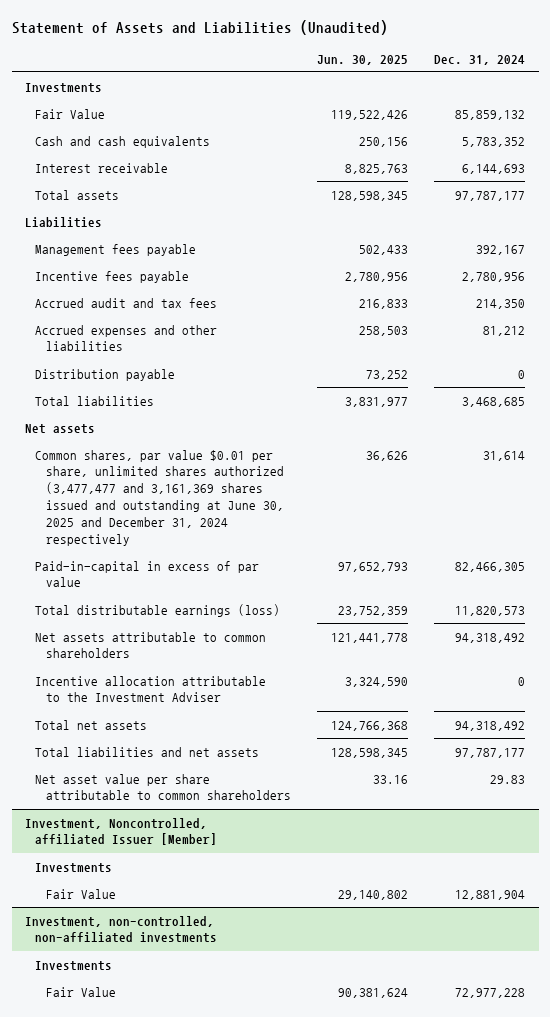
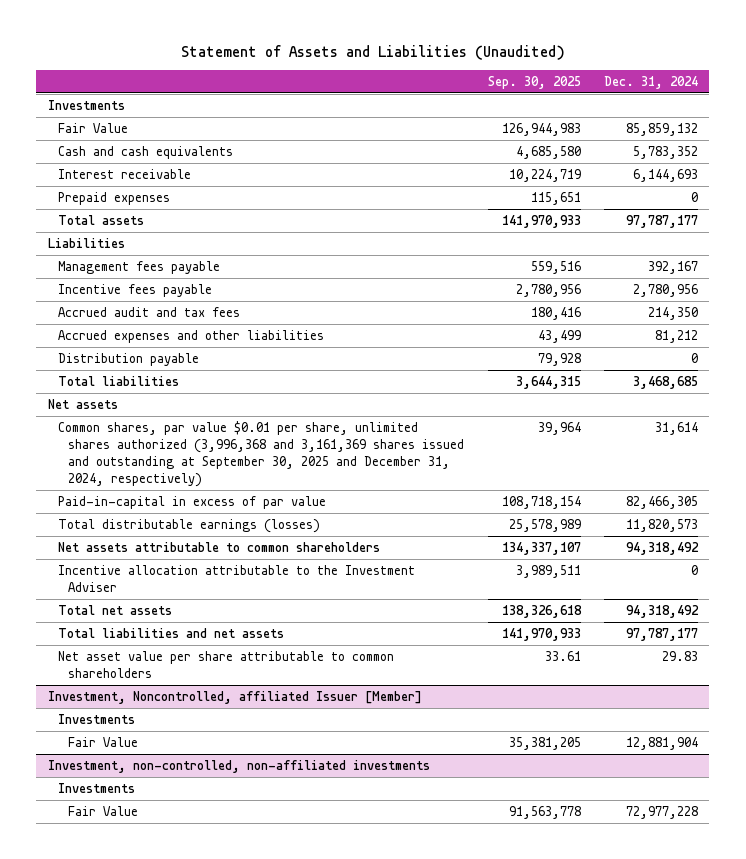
[316,54,408,65] Jun. 30, 2025 -> none
none -> [487,75,581,89] Sep. 30, 2025
none -> [58,192,171,206] Prepaid expenses
[35,449,284,546] Common shares, par value $0.01 per share, unlimited shares authorized (3,477,477 and 3,161,369 shares issued and outstanding at June 30, 2025 and December 31, 2024 respectively -> [58,421,465,487] Common shares, par value $0.01 per share, unlimited shares authorized (3,996,368 and 3,161,369 shares issued and outstanding at September 30, 2025 and December 31, 2024, respectively)
[35,603,281,617] Total distributable earnings (loss) -> [58,519,321,534] Total distributable earnings (losses)

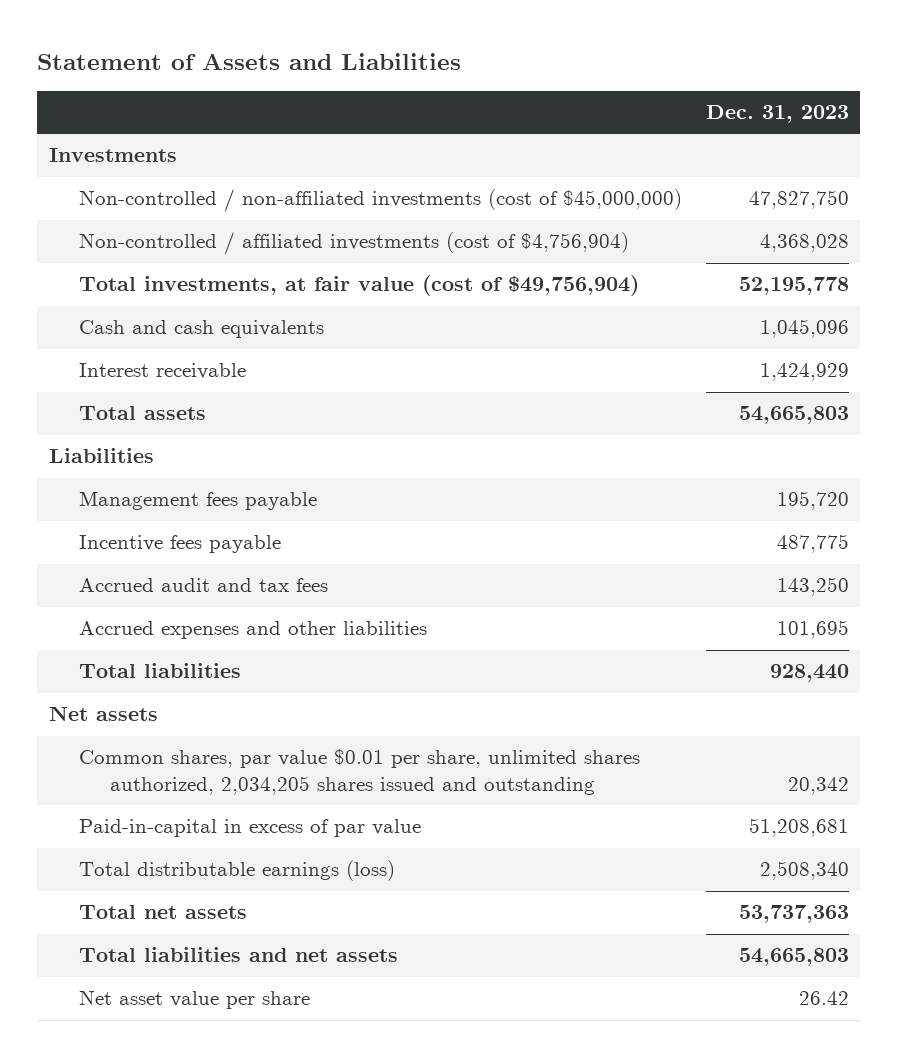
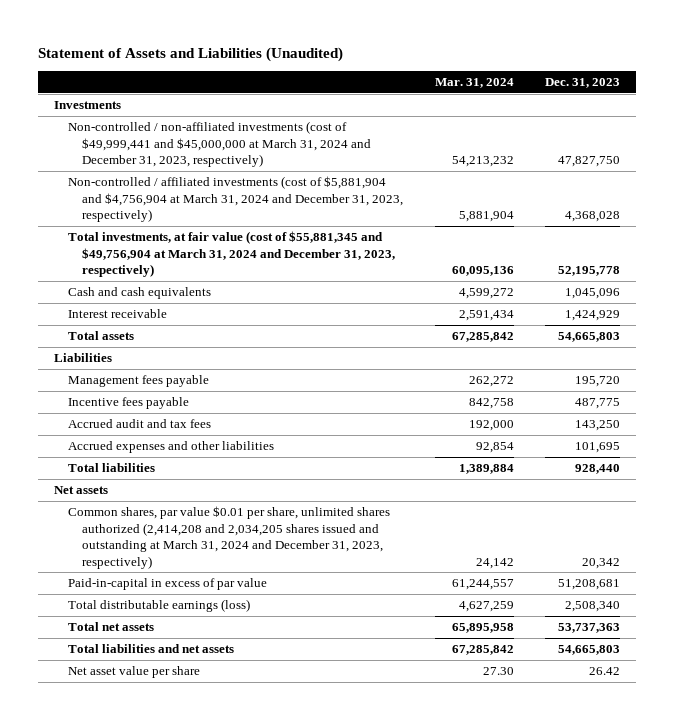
[37,52,462,70] Statement of Assets and Liabilities -> [37,46,343,62] Statement of Assets and Liabilities (Unaudited)
none -> [434,77,514,88] Mar. 31, 2024
[79,189,683,213] Non-controlled / non-affiliated investments (cost of $45,000,000) -> [67,121,371,168] Non-controlled / non-affiliated investments (cost of $49,999,441 and $45,000,000 at March 31, 2024 and December 31, 2023, respectively)
[79,232,630,256] Non-controlled / affiliated investments (cost of $4,756,904) -> [67,176,403,223] Non-controlled / affiliated investments (cost of $5,881,904 and $4,756,904 at March 31, 2024 and December 31, 2023, respectively)
[79,275,640,297] Total investments, at fair value (cost of $49,756,904) -> [67,231,395,278] Total investments, at fair value (cost of $55,881,345 and $49,756,904 at March 31, 2024 and December 31, 2023, respectively)
[79,749,641,795] Common shares, par value $0.01 per share, unlimited shares authorized, 2,034,205 shares issued and outstanding -> [67,506,390,569] Common shares, par value $0.01 per share, unlimited shares authorized (2,414,208 and 2,034,205 shares issued and outstanding at March 31, 2024 and December 31, 2023, respectively)

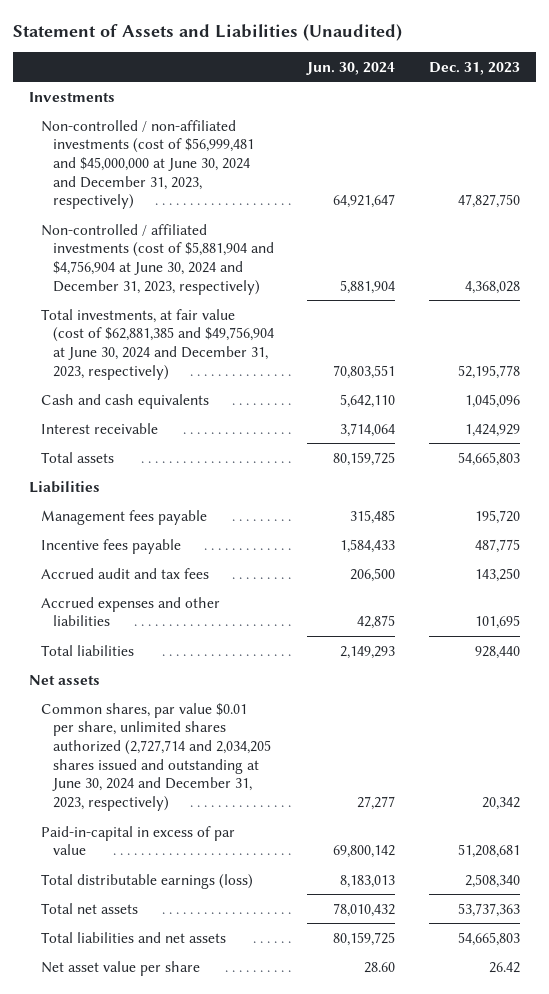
[434,77,514,88] Mar. 31, 2024 -> none
none -> [306,61,396,75] Jun. 30, 2024
[67,121,371,168] Non-controlled / non-affiliated investments (cost of $49,999,441 and $45,000,000 at March 31, 2024 and December 31, 2023, respectively) -> [41,119,255,210] Non-controlled / non-affiliated investments (cost of $56,999,481 and $45,000,000 at June 30, 2024 and December 31, 2023, respectively)
[67,176,403,223] Non-controlled / affiliated investments (cost of $5,881,904 and $4,756,904 at March 31, 2024 and December 31, 2023, respectively) -> [41,223,275,295] Non-controlled / affiliated investments (cost of $5,881,904 and $4,756,904 at June 30, 2024 and December 31, 2023, respectively)
[67,231,395,278] Total investments, at fair value (cost of $55,881,345 and $49,756,904 at March 31, 2024 and December 31, 2023, respectively) -> [41,308,275,380] Total investments, at fair value (cost of $62,881,385 and $49,756,904 at June 30, 2024 and December 31, 2023, respectively)
[67,506,390,569] Common shares, par value $0.01 per share, unlimited shares authorized (2,414,208 and 2,034,205 shares issued and outstanding at March 31, 2024 and December 31, 2023, respectively) -> [41,702,272,812] Common shares, par value $0.01 per share, unlimited shares authorized (2,727,714 and 2,034,205 shares issued and outstanding at June 30, 2024 and December 31, 2023, respectively)

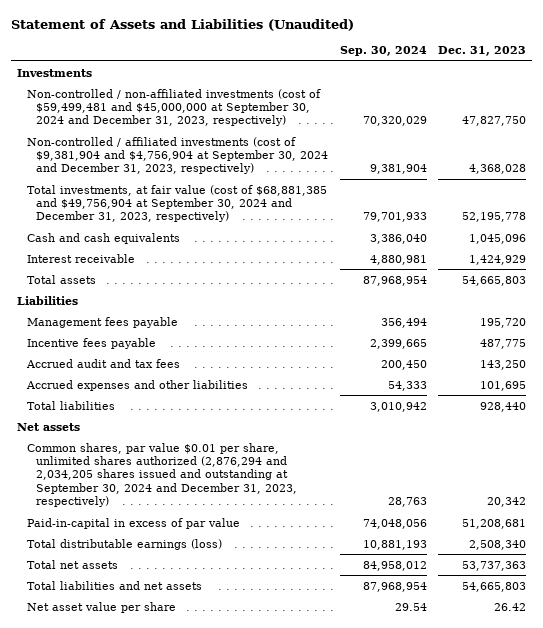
[306,61,396,75] Jun. 30, 2024 -> none
none -> [339,46,427,57] Sep. 30, 2024
[41,119,255,210] Non-controlled / non-affiliated investments (cost of $56,999,481 and $45,000,000 at June 30, 2024 and December 31, 2023, respectively) -> [26,88,321,127] Non-controlled / non-affiliated investments (cost of $59,499,481 and $45,000,000 at September 30, 2024 and December 31, 2023, respectively)
[41,223,275,295] Non-controlled / affiliated investments (cost of $5,881,904 and $4,756,904 at June 30, 2024 and December 31, 2023, respectively) -> [26,136,329,175] Non-controlled / affiliated investments (cost of $9,381,904 and $4,756,904 at September 30, 2024 and December 31, 2023, respectively)
[41,308,275,380] Total investments, at fair value (cost of $62,881,385 and $49,756,904 at June 30, 2024 and December 31, 2023, respectively) -> [26,184,327,223] Total investments, at fair value (cost of $68,881,385 and $49,756,904 at September 30, 2024 and December 31, 2023, respectively)
[41,702,272,812] Common shares, par value $0.01 per share, unlimited shares authorized (2,727,714 and 2,034,205 shares issued and outstanding at June 30, 2024 and December 31, 2023, respectively) -> [26,442,298,508] Common shares, par value $0.01 per share, unlimited shares authorized (2,876,294 and 2,034,205 shares issued and outstanding at September 30, 2024 and December 31, 2023, respectively)

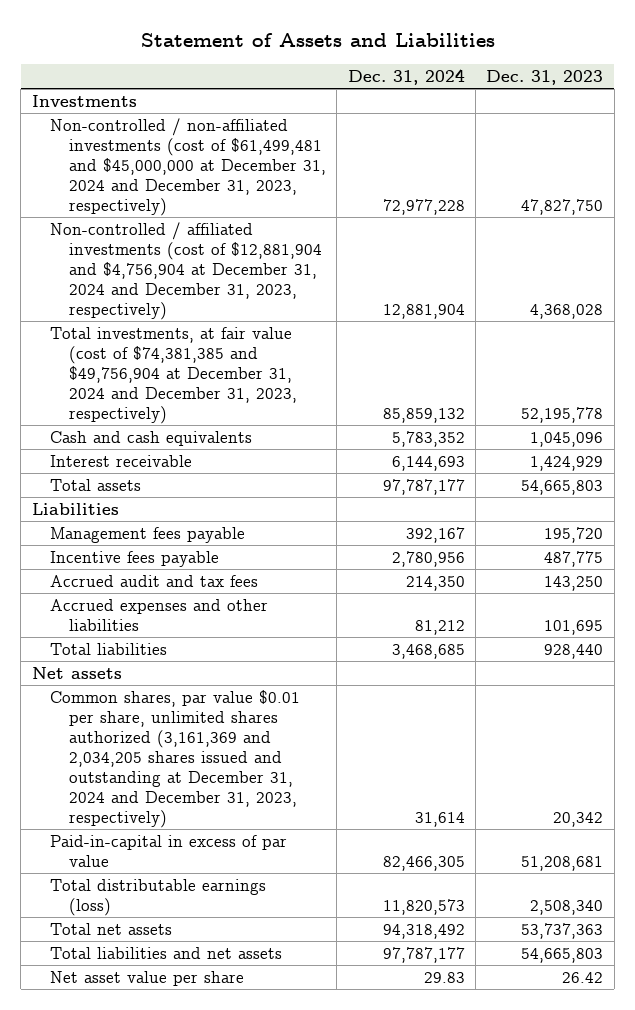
[11,18,355,31] Statement of Assets and Liabilities (Unaudited) -> [140,32,495,47] Statement of Assets and Liabilities
[339,46,427,57] Sep. 30, 2024 -> none
none -> [347,68,465,85] Dec. 31, 2024
[26,88,321,127] Non-controlled / non-affiliated investments (cost of $59,499,481 and $45,000,000 at September 30, 2024 and December 31, 2023, respectively) -> [50,118,326,217] Non-controlled / non-affiliated investments (cost of $61,499,481 and $45,000,000 at December 31, 2024 and December 31, 2023, respectively)
[26,136,329,175] Non-controlled / affiliated investments (cost of $9,381,904 and $4,756,904 at September 30, 2024 and December 31, 2023, respectively) -> [50,222,322,321] Non-controlled / affiliated investments (cost of $12,881,904 and $4,756,904 at December 31, 2024 and December 31, 2023, respectively)
[26,184,327,223] Total investments, at fair value (cost of $68,881,385 and $49,756,904 at September 30, 2024 and December 31, 2023, respectively) -> [50,327,297,425] Total investments, at fair value (cost of $74,381,385 and $49,756,904 at December 31, 2024 and December 31, 2023, respectively)
[26,442,298,508] Common shares, par value $0.01 per share, unlimited shares authorized (2,876,294 and 2,034,205 shares issued and outstanding at September 30, 2024 and December 31, 2023, respectively) -> [50,690,301,829] Common shares, par value $0.01 per share, unlimited shares authorized (3,161,369 and 2,034,205 shares issued and outstanding at December 31, 2024 and December 31, 2023, respectively)

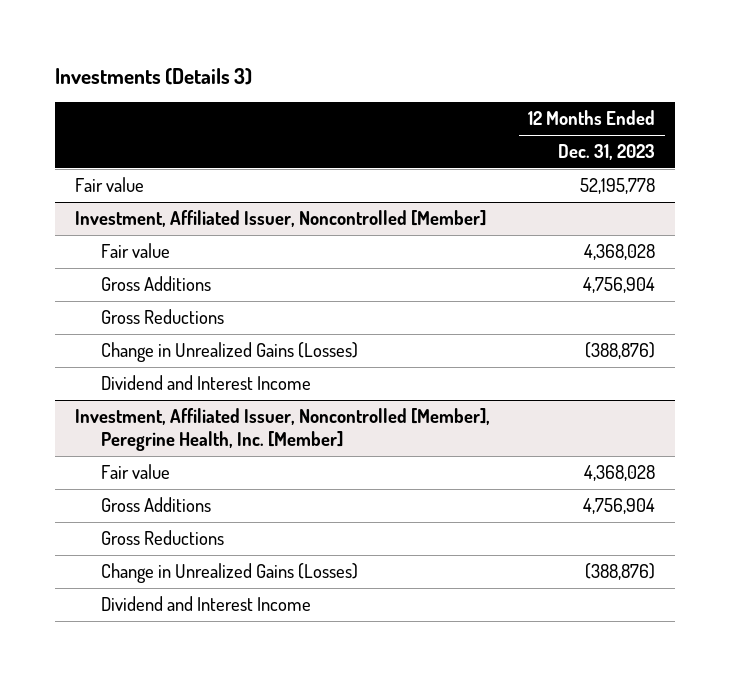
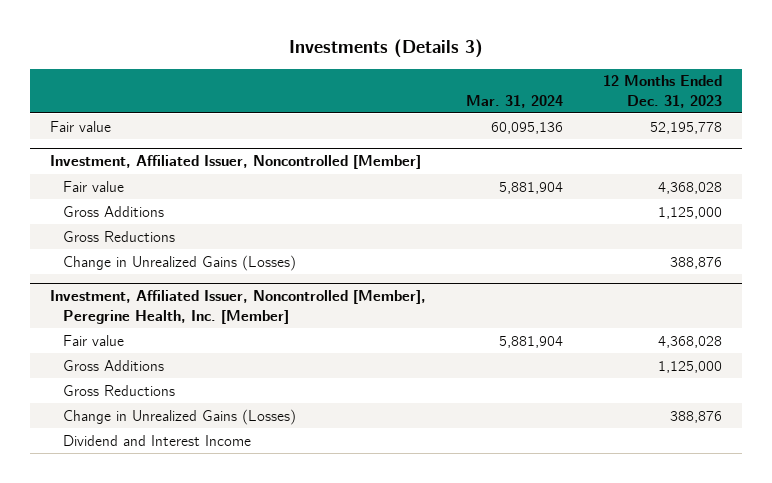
none -> [465,94,563,108] Mar. 31, 2024
[583,277,656,294] 4,756,904 -> [658,206,723,219] 1,125,000
[100,375,311,391] Dividend and Interest Income -> none
[585,342,656,360] (388,876) -> [670,256,723,269] 388,876
[583,498,656,515] 4,756,904 -> [658,360,723,373] 1,125,000
[585,563,656,581] (388,876) -> [670,410,723,423] 388,876

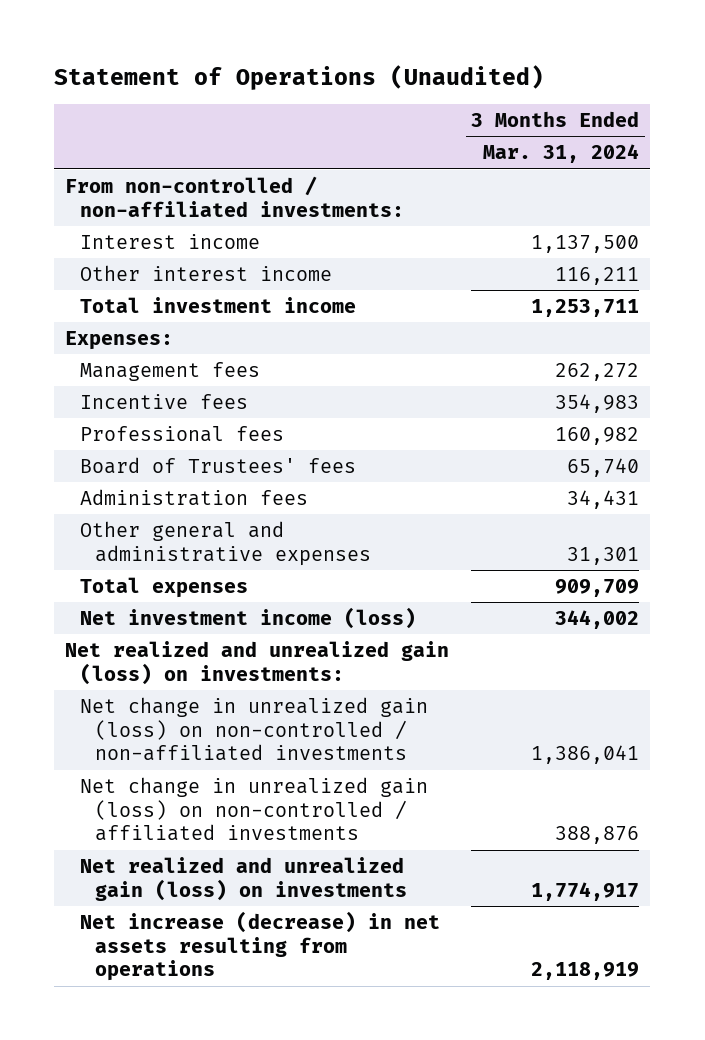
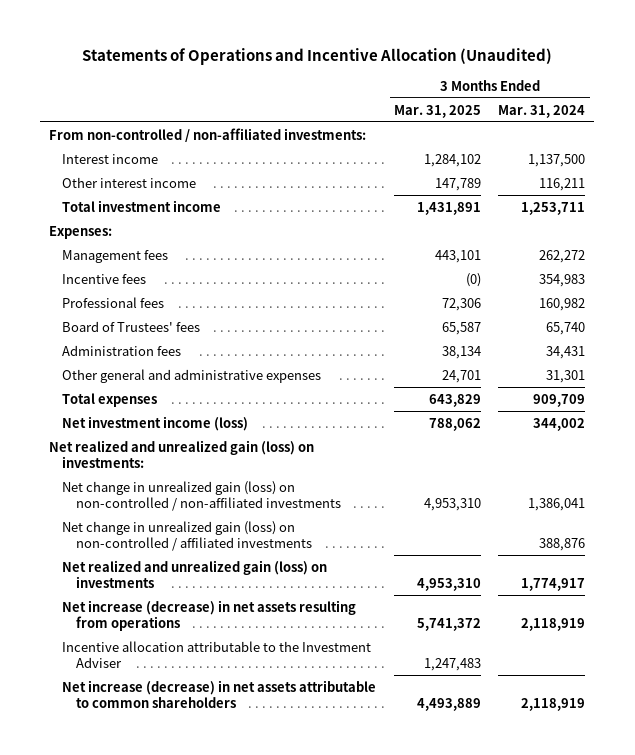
[54,64,545,90] Statement of Operations (Unaudited) -> [82,48,553,66] Statements of Operations and Incentive Allocation (Unaudited)
none -> [393,104,481,118] Mar. 31, 2025
none -> [62,640,372,669] Incentive allocation attributable to the Investment Adviser
none -> [62,679,377,709] Net increase (decrease) in net assets attributable to common shareholders

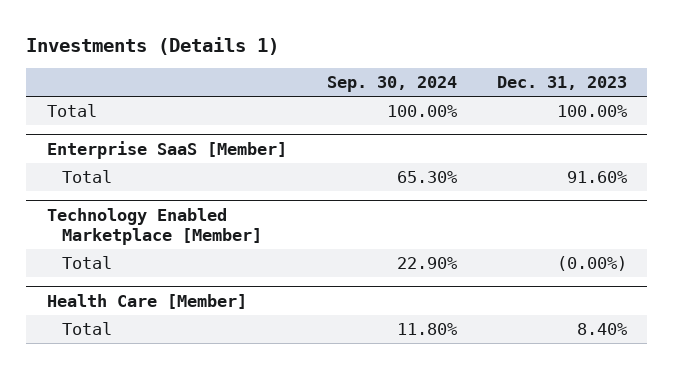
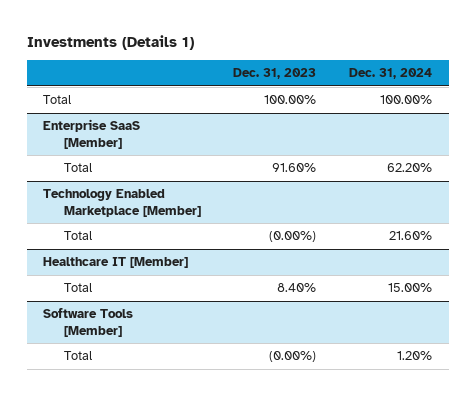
[326,76,457,93] Sep. 30, 2024 -> none
none -> [349,68,433,80] Dec. 31, 2024
[46,294,247,310] Health Care [Member] -> none
none -> [43,257,189,269] Healthcare IT [Member]
none -> [43,308,134,337] Software Tools [Member]
none -> [63,351,92,361] Total

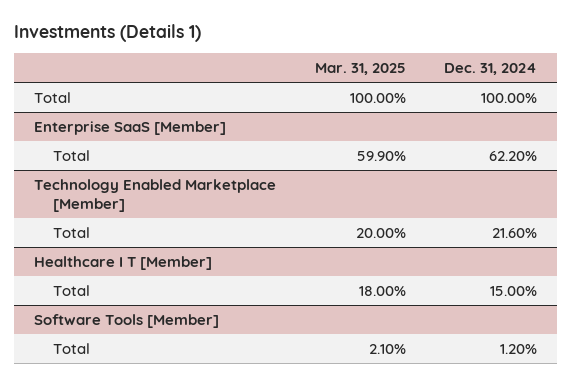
[233,68,317,80] Dec. 31, 2023 -> none
none -> [314,63,406,76] Mar. 31, 2025
[43,257,189,269] Healthcare IT [Member] -> [33,256,212,271] Healthcare I T [Member]

